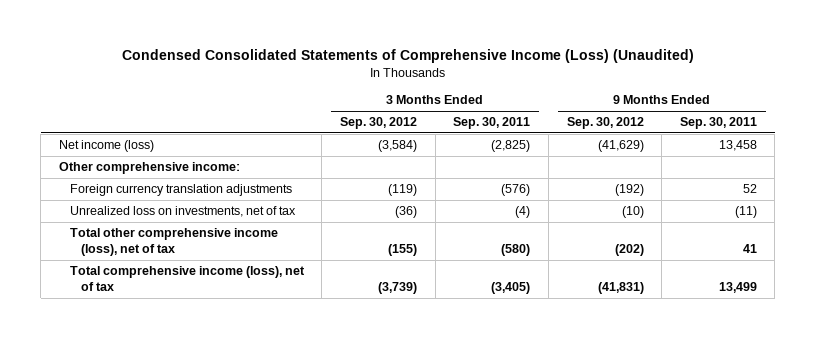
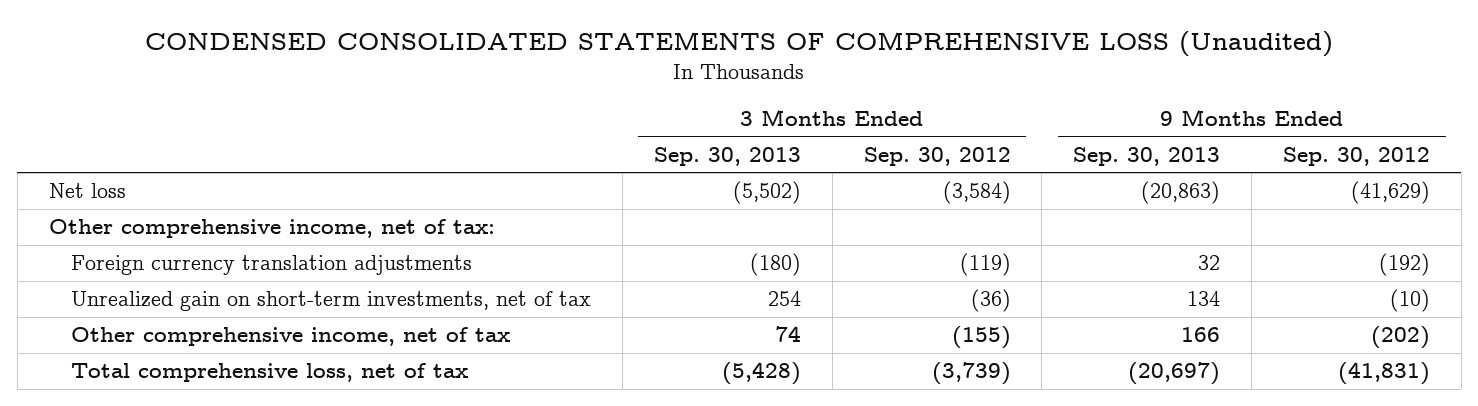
[121,49,694,64] Condensed Consolidated Statements of Comprehensive Income (Loss) (Unaudited) -> [145,31,1334,58] CONDENSED CONSOLIDATED STATEMENTS OF COMPREHENSIVE LOSS (Unaudited)
[453,117,531,130] Sep. 30, 2011 -> none
[679,117,757,130] Sep. 30, 2011 -> none
none -> [653,146,801,166] Sep. 30, 2013
none -> [1073,146,1221,166] Sep. 30, 2013
[59,140,155,153] Net income (loss) -> [48,183,126,199] Net loss
[59,162,241,175] Other comprehensive income: -> [48,219,495,239] Other comprehensive income, net of tax:
[69,206,296,218] Unrealized loss on investments, net of tax -> [71,291,592,312] Unrealized gain on short-term investments, net of tax
[69,228,278,257] Total other comprehensive income (loss), net of tax -> [71,327,511,347] Other comprehensive income, net of tax
[69,266,305,292] Total comprehensive income (loss), net of tax -> [71,363,469,383] Total comprehensive loss, net of tax

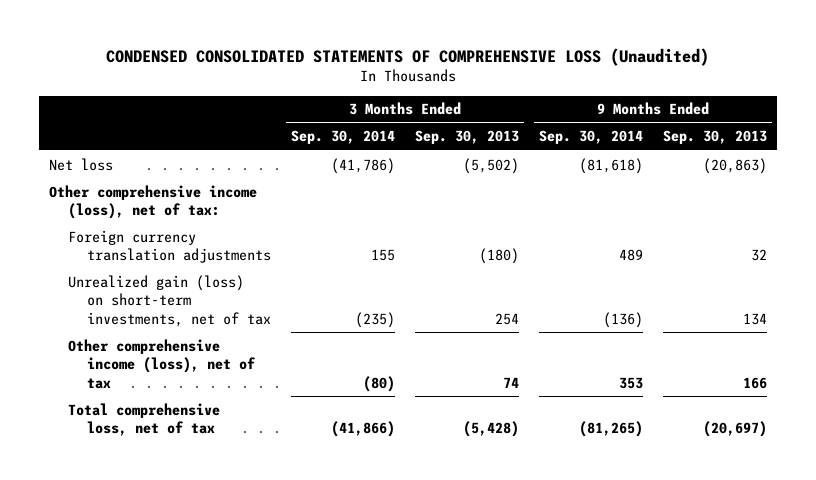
[863,146,1011,166] Sep. 30, 2012 -> none
[1282,146,1430,166] Sep. 30, 2012 -> none
none -> [290,130,395,145] Sep. 30, 2014
none -> [538,130,643,145] Sep. 30, 2014
[48,219,495,239] Other comprehensive income, net of tax: -> [49,184,258,220] Other comprehensive income (loss), net of tax:
[71,291,592,312] Unrealized gain on short-term investments, net of tax -> [68,274,271,327] Unrealized gain (loss) on short-term investments, net of tax
[71,327,511,347] Other comprehensive income, net of tax -> [68,338,256,389] Other comprehensive income (loss), net of tax

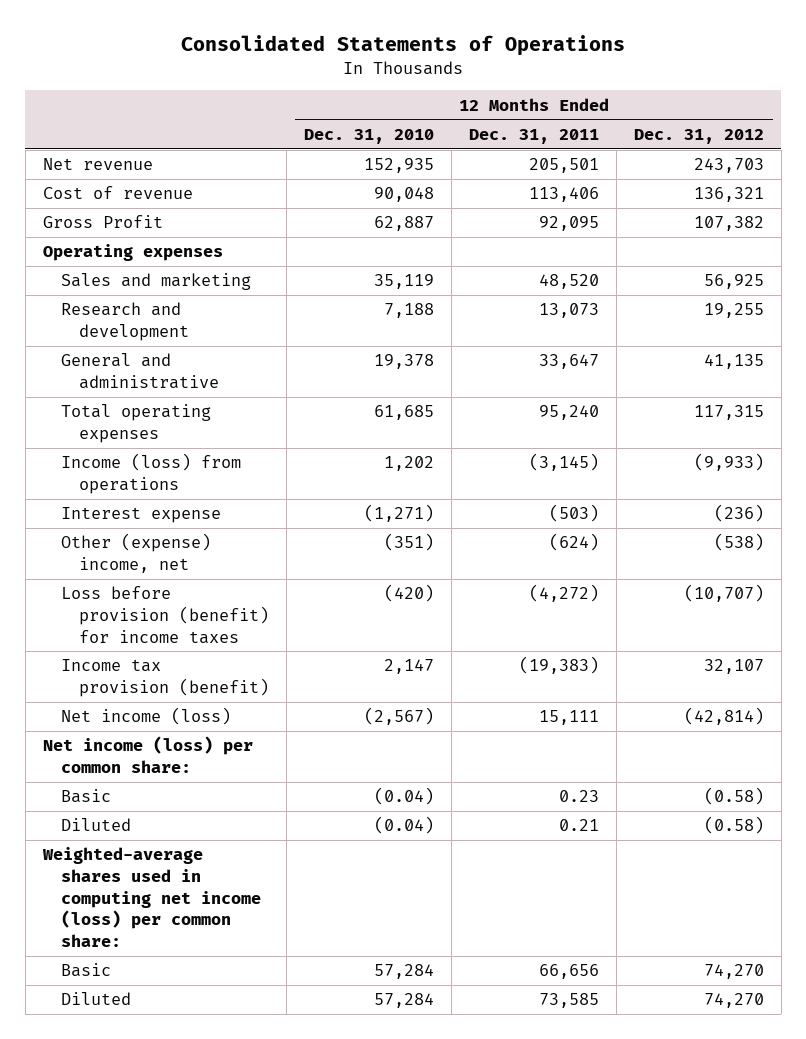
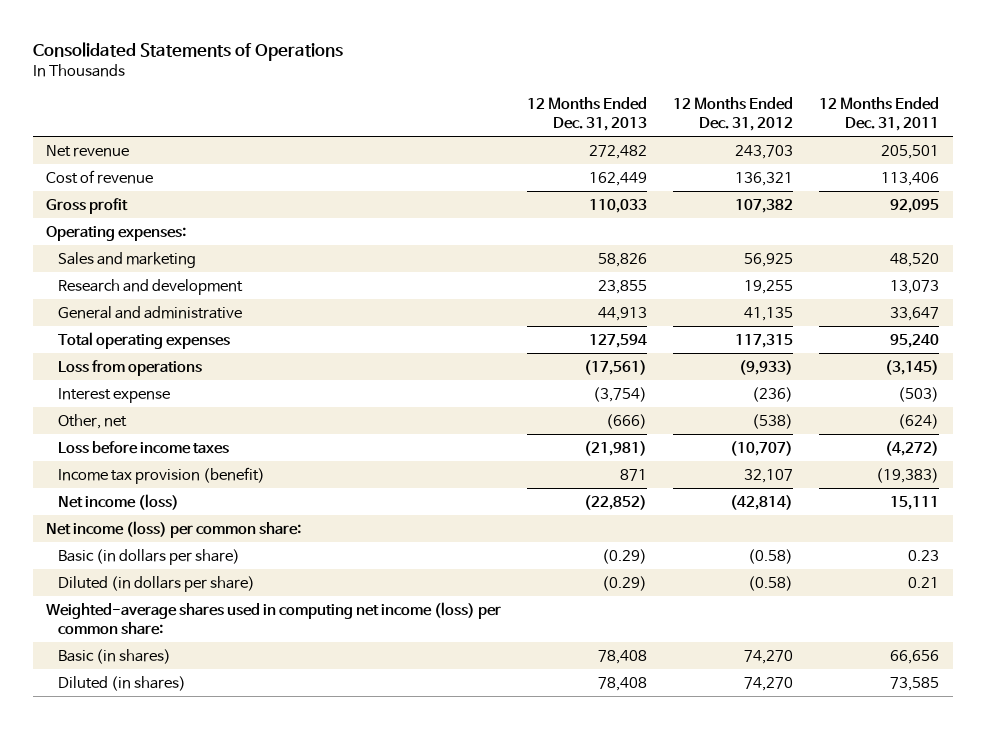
[304,129,435,145] Dec. 31, 2010 -> none
none -> [527,97,648,131] 12 Months Ended Dec. 31, 2013
[42,215,163,229] Gross Profit -> [45,197,128,214] Gross profit
[42,244,223,262] Operating expenses -> [45,225,186,241] Operating expenses:
[60,453,241,495] Income (loss) from operations -> [58,359,203,376] Loss from operations
[60,533,211,574] Other (expense) income, net -> [58,413,128,429] Other, net
[60,586,270,644] Loss before provision (benefit) for income taxes -> [58,440,230,454] Loss before income taxes
[60,789,111,804] Basic -> [58,548,241,565] Basic (in dollars per share)
[60,818,131,832] Diluted -> [58,575,256,592] Diluted (in dollars per share)
[60,963,111,978] Basic -> [58,648,172,664] Basic (in shares)
[60,992,131,1006] Diluted -> [58,675,187,691] Diluted (in shares)

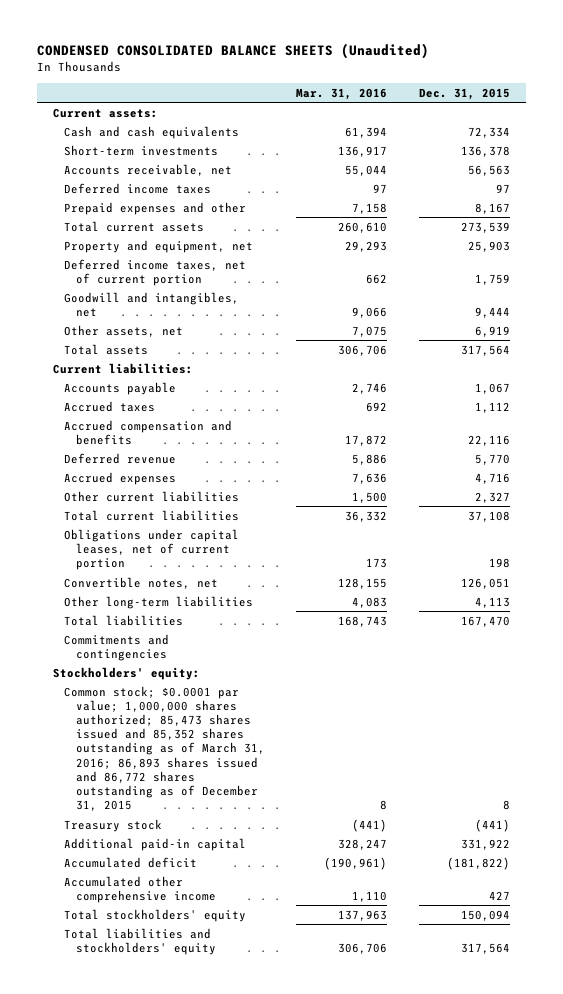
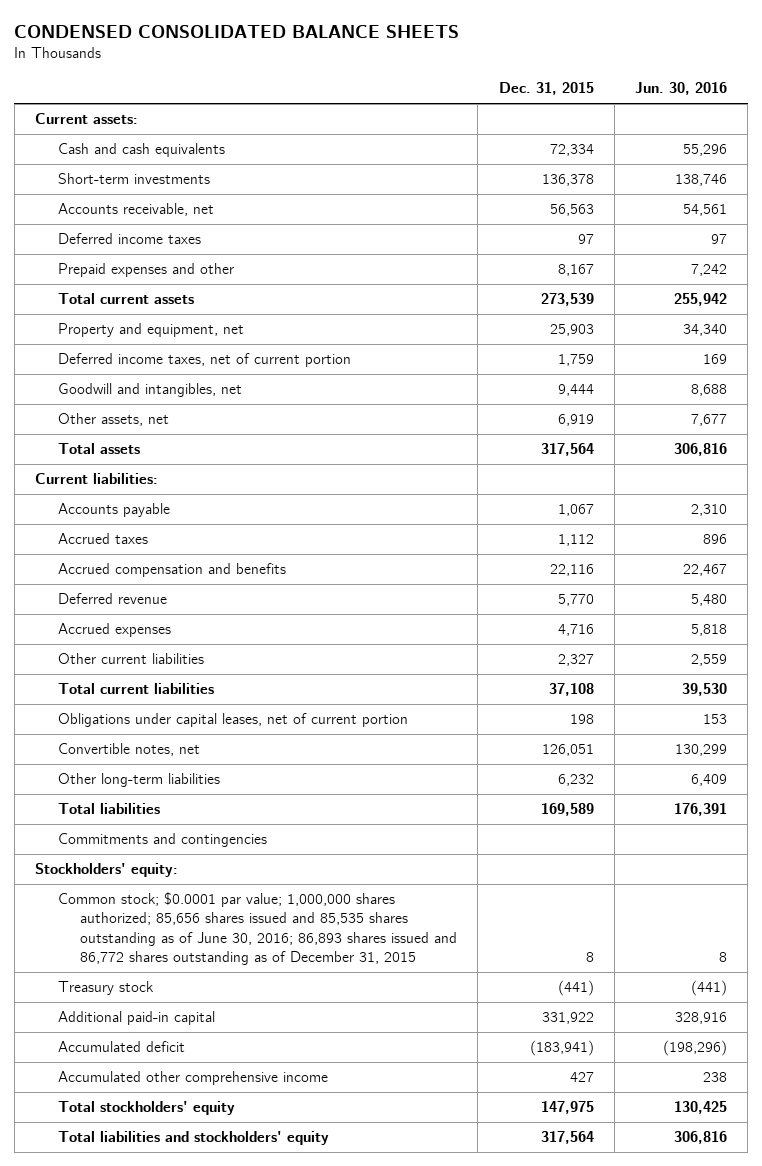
[37,43,430,60] CONDENSED CONSOLIDATED BALANCE SHEETS (Unaudited) -> [14,24,460,38] CONDENSED CONSOLIDATED BALANCE SHEETS
[296,87,388,100] Mar. 31, 2016 -> none
none -> [635,82,728,96] Jun. 30, 2016
[475,596,511,608] 4,113 -> [557,774,594,787] 6,232
[461,615,511,627] 167,470 -> [540,803,594,817] 169,589
[64,685,265,812] Common stock; $0.0001 par value; 1,000,000 shares authorized; 85,473 shares issued and 85,352 shares outstanding as of March 31, 2016; 86,893 shares issued and 86,772 shares outstanding as of December 31, 2015 -> [57,892,458,966] Common stock; $0.0001 par value; 1,000,000 shares authorized; 85,656 shares issued and 85,535 shares outstanding as of June 30, 2016; 86,893 shares issued and 86,772 shares outstanding as of December 31, 2015
[447,856,511,870] (181,822) -> [529,1040,594,1057] (183,941)
[461,909,511,921] 150,094 -> [540,1101,594,1115] 147,975

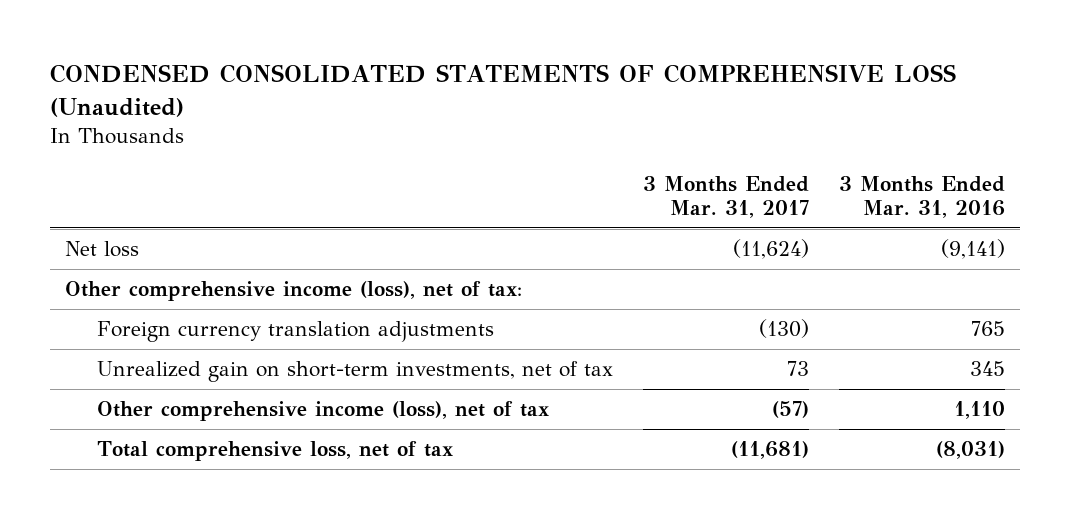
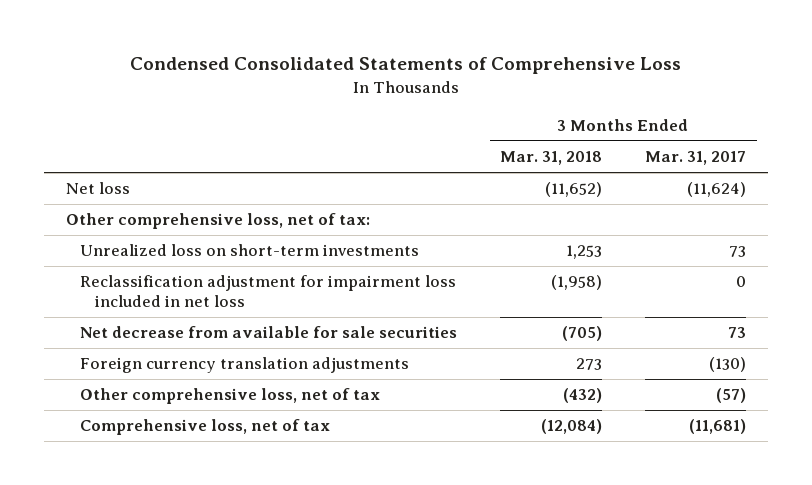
[50,64,957,117] CONDENSED CONSOLIDATED STATEMENTS OF COMPREHENSIVE LOSS (Unaudited) -> [129,57,681,75] Condensed Consolidated Statements of Comprehensive Loss
[838,175,1005,218] 3 Months Ended Mar. 31, 2016 -> none
none -> [500,151,603,166] Mar. 31, 2018
[65,281,523,302] Other comprehensive income (loss), net of tax: -> [65,213,370,230] Other comprehensive loss, net of tax:
none -> [80,244,420,257] Unrealized loss on short-term investments
none -> [80,275,457,308] Reclassification adjustment for impairment loss included in net loss
none -> [80,326,458,339] Net decrease from available for sale securities
[97,361,614,383] Unrealized gain on short-term investments, net of tax -> none
[97,401,550,422] Other comprehensive income (loss), net of tax -> [80,388,381,405] Other comprehensive loss, net of tax
[97,441,454,462] Total comprehensive loss, net of tax -> [80,419,331,436] Comprehensive loss, net of tax

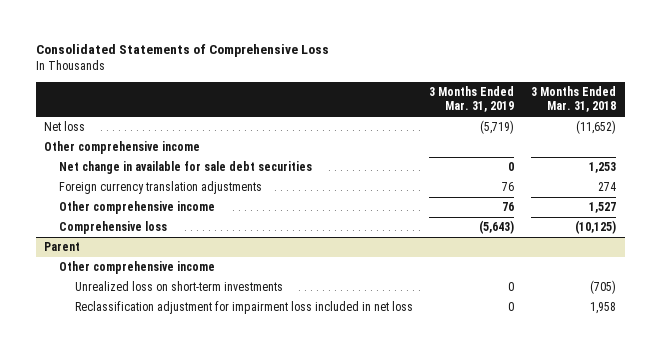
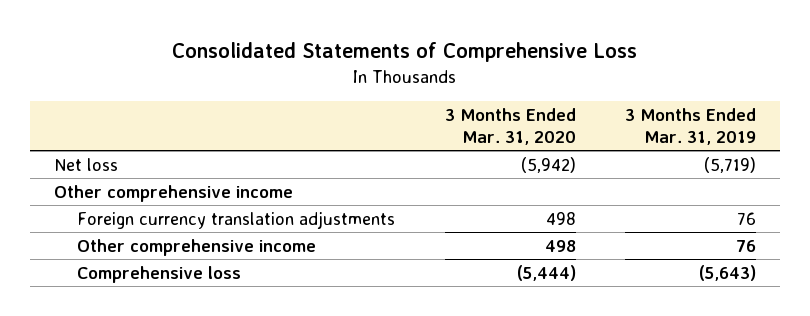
[531,86,617,113] 3 Months Ended Mar. 31, 2018 -> none
none -> [444,107,576,145] 3 Months Ended Mar. 31, 2020
[59,161,313,175] Net change in available for sale debt securities -> none
[44,242,81,252] Parent -> none
[59,261,216,275] Other comprehensive income -> none
[74,281,283,292] Unrealized loss on short-term investments -> none
[74,301,413,315] Reclassification adjustment for impairment loss included in net loss -> none

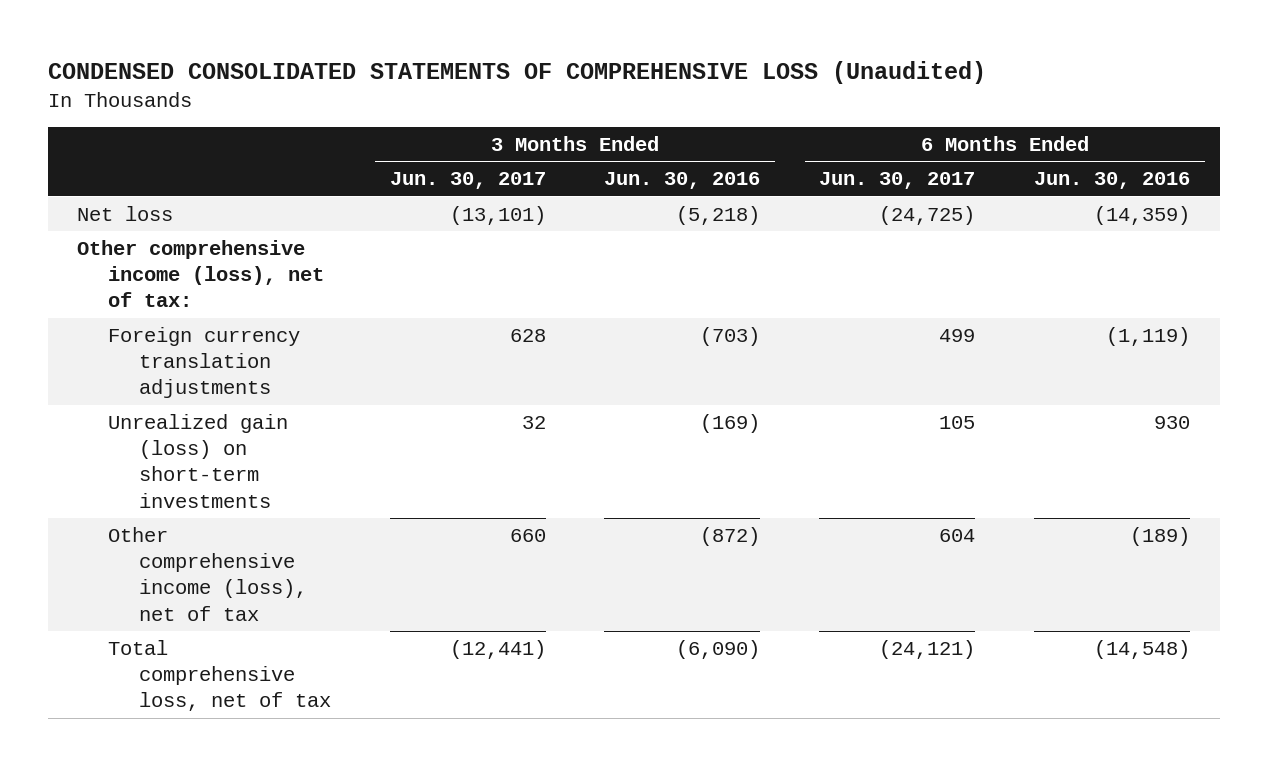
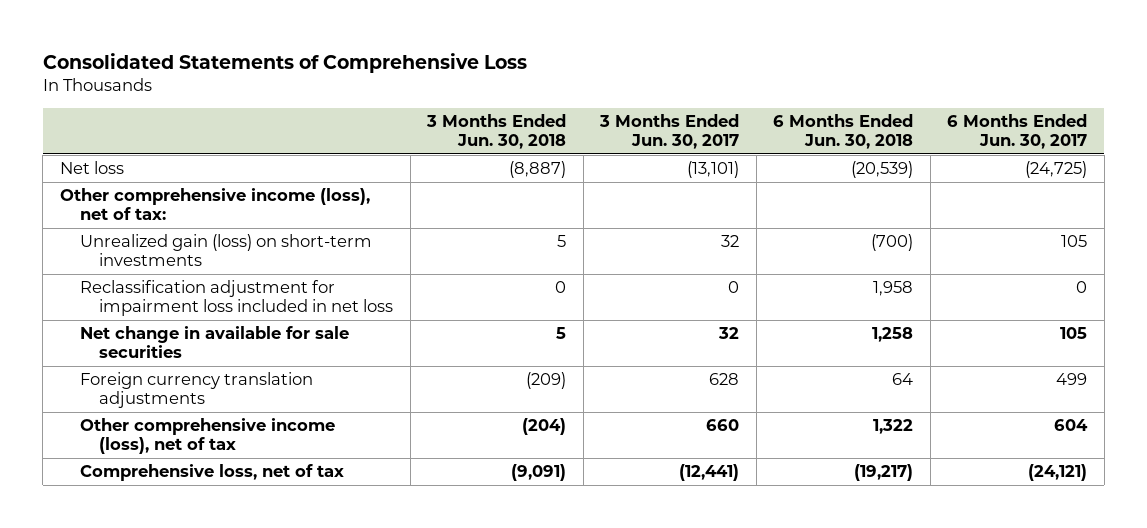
[47,61,986,85] CONDENSED CONSOLIDATED STATEMENTS OF COMPREHENSIVE LOSS (Unaudited) -> [42,52,527,73] Consolidated Statements of Comprehensive Loss
[604,172,761,190] Jun. 30, 2016 -> none
[1034,172,1191,190] Jun. 30, 2016 -> none
none -> [426,113,567,149] 3 Months Ended Jun. 30, 2018
none -> [773,113,914,149] 6 Months Ended Jun. 30, 2018
none -> [79,280,394,317] Reclassification adjustment for impairment loss included in net loss
none -> [79,326,349,359] Net change in available for sale securities
[107,326,300,399] Foreign currency translation adjustments -> [79,372,313,409] Foreign currency translation adjustments
[107,639,331,712] Total comprehensive loss, net of tax -> [79,464,344,482] Comprehensive loss, net of tax

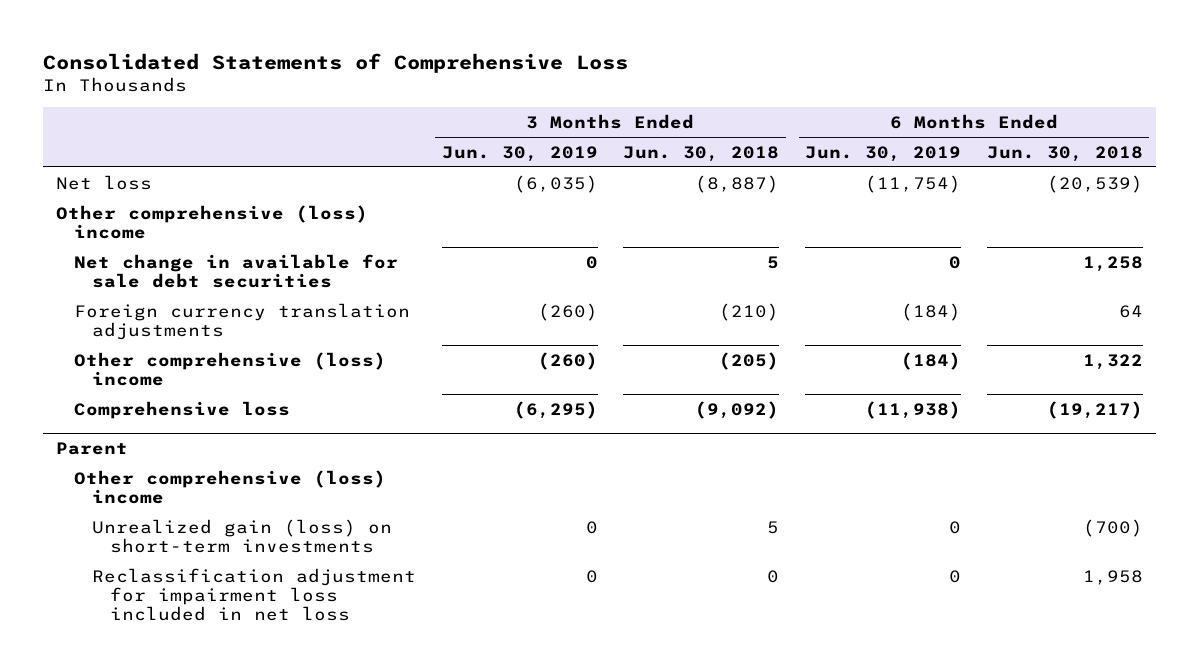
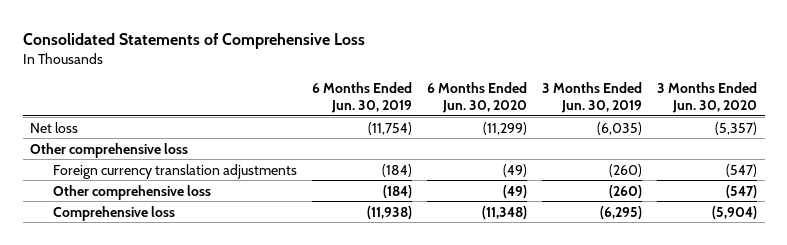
[623,145,780,162] Jun. 30, 2018 -> none
[986,145,1143,162] Jun. 30, 2018 -> none
none -> [426,82,527,114] 6 Months Ended Jun. 30, 2020
none -> [657,82,758,114] 3 Months Ended Jun. 30, 2020
[74,253,399,288] Net change in available for sale debt securities -> none
[56,204,369,239] Other comprehensive (loss) income -> [30,142,189,158] Other comprehensive loss
[74,351,387,386] Other comprehensive (loss) income -> [52,184,211,200] Other comprehensive loss
[56,442,129,456] Parent -> none
[74,469,387,504] Other comprehensive (loss) income -> none
[91,518,392,553] Unrealized gain (loss) on short-term investments -> none
[91,567,416,621] Reclassification adjustment for impairment loss included in net loss -> none

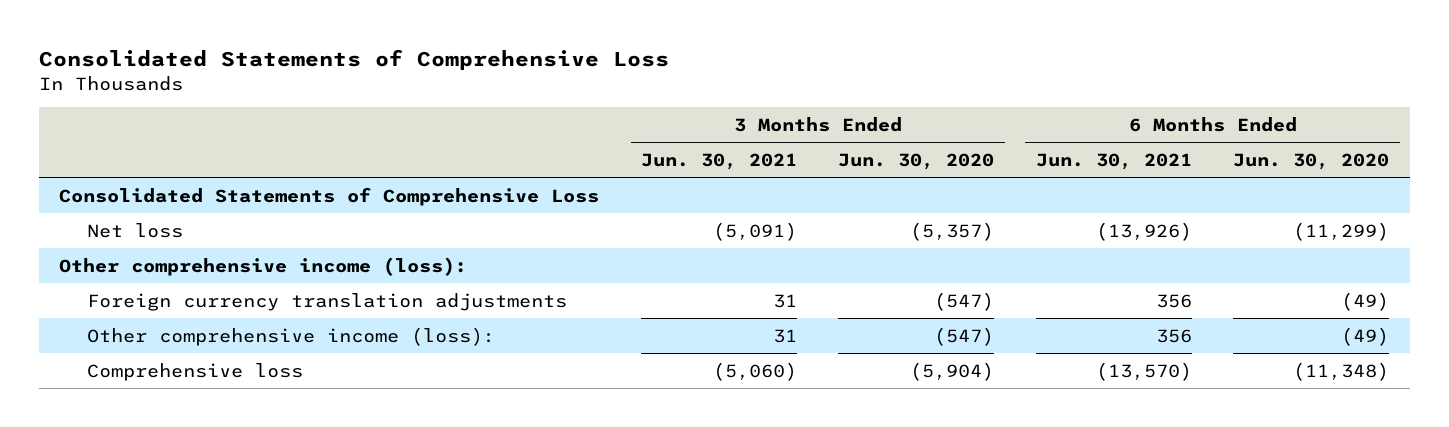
[311,82,412,114] 6 Months Ended Jun. 30, 2019 -> none
[541,82,642,114] 3 Months Ended Jun. 30, 2019 -> none
none -> [640,152,797,170] Jun. 30, 2021
none -> [1035,152,1192,170] Jun. 30, 2021
none -> [59,186,600,206] Consolidated Statements of Comprehensive Loss
[30,142,189,158] Other comprehensive loss -> [59,256,468,276] Other comprehensive income (loss):
[52,184,211,200] Other comprehensive loss -> [86,326,495,346] Other comprehensive income (loss):

